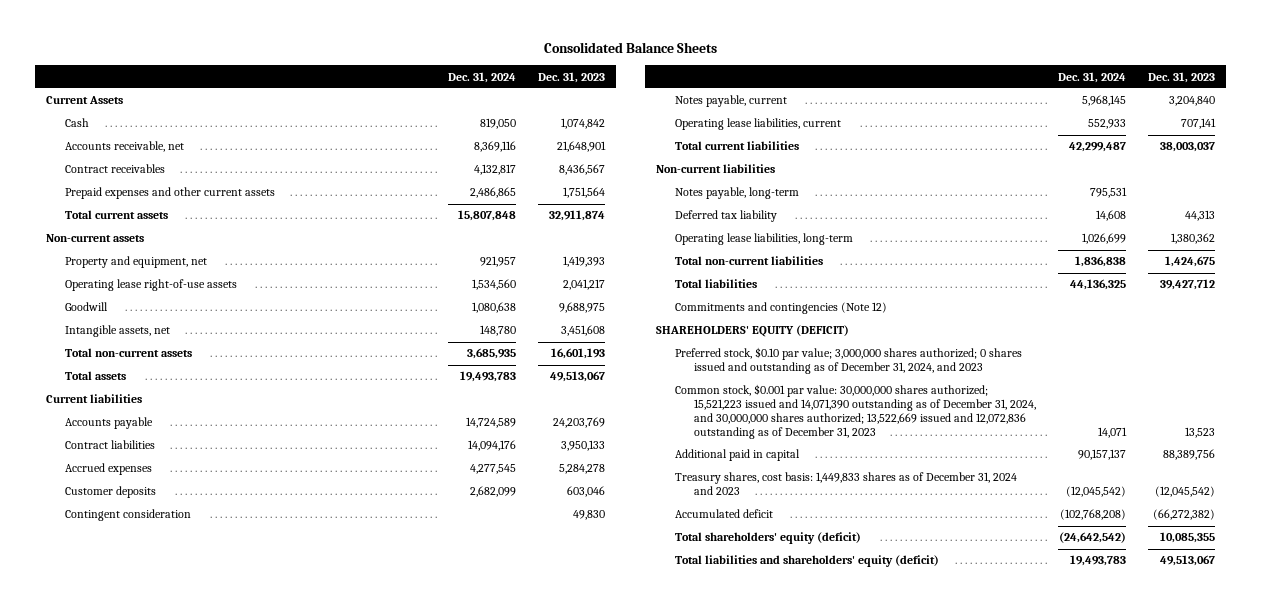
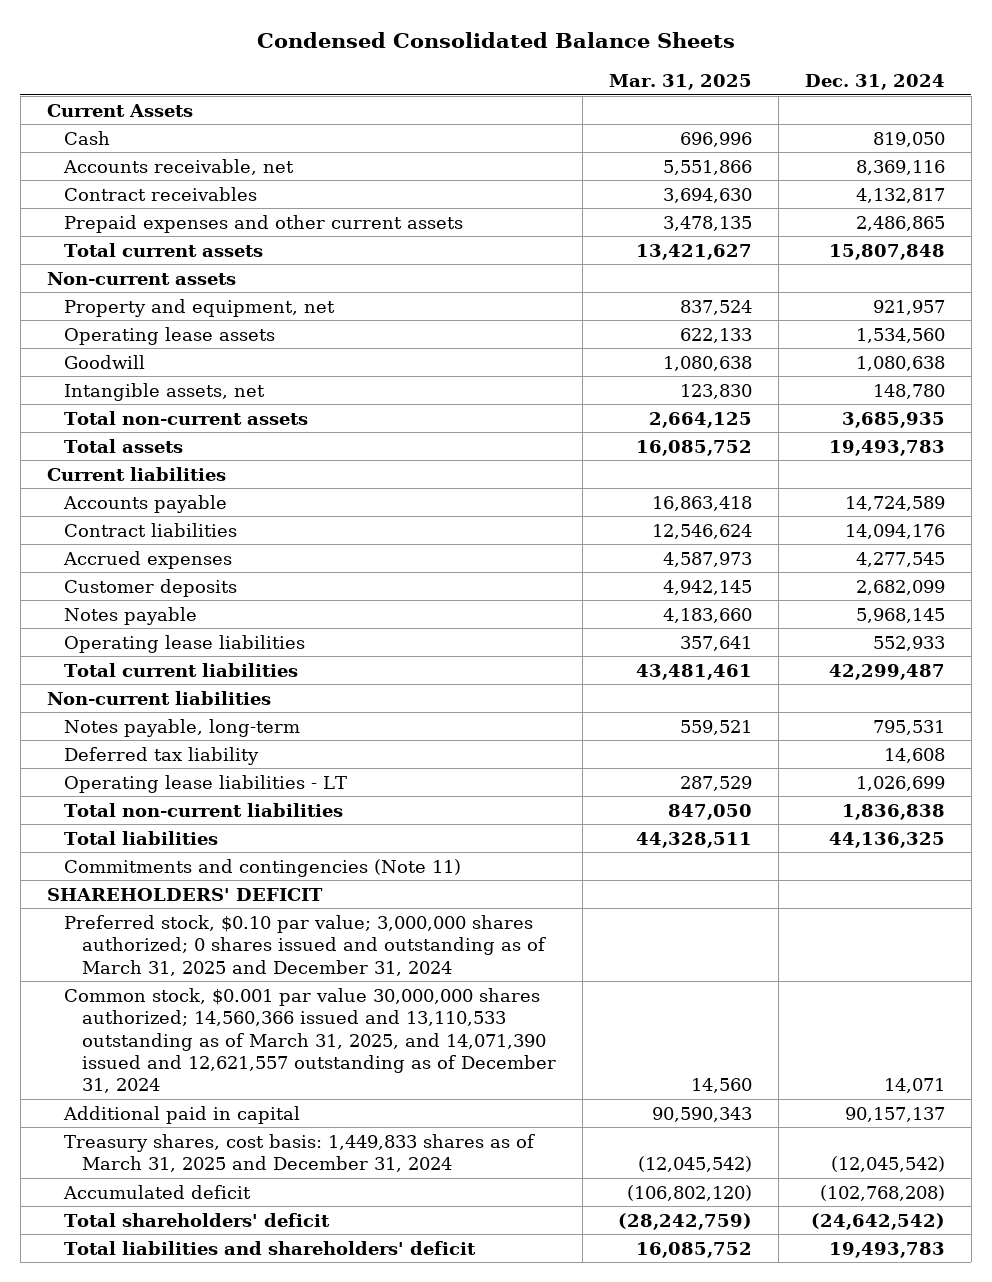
[543,42,717,54] Consolidated Balance Sheets -> [256,32,735,49] Condensed Consolidated Balance Sheets
[537,71,605,83] Dec. 31, 2023 -> none
none -> [608,73,752,90] Mar. 31, 2025
[64,279,237,292] Operating lease right-of-use assets -> [64,326,276,345] Operating lease assets
[64,509,191,522] Contingent consideration -> none
[675,95,788,108] Notes payable, current -> [64,606,198,625] Notes payable
[675,118,842,131] Operating lease liabilities, current -> [64,634,306,653] Operating lease liabilities
[675,233,854,246] Operating lease liabilities, long-term -> [64,774,348,793] Operating lease liabilities - LT
[675,302,888,315] Commitments and contingencies (Note 12) -> [64,858,462,877] Commitments and contingencies (Note 11)
[656,325,850,338] SHAREHOLDERS' EQUITY (DEFICIT) -> [46,887,323,901] SHAREHOLDERS' DEFICIT
[675,347,1023,375] Preferred stock, $0.10 par value; 3,000,000 shares authorized; 0 shares issued and outstanding as of December 31, 2024, and 2023 -> [64,914,546,976] Preferred stock, $0.10 par value; 3,000,000 shares authorized; 0 shares issued and outstanding as of March 31, 2025 and December 31, 2024
[675,384,1036,439] Common stock, $0.001 par value: 30,000,000 shares authorized; 15,521,223 issued and 14,071,390 outstanding as of December 31, 2024, and 30,000,000 shares authorized; 13,522,669 issued and 12,072,836 outstanding as of December 31, 2023 -> [64,987,556,1094] Common stock, $0.001 par value 30,000,000 shares authorized; 14,560,366 issued and 13,110,533 outstanding as of March 31, 2025, and 14,071,390 issued and 12,621,557 outstanding as of December 31, 2024
[675,472,1018,496] Treasury shares, cost basis: 1,449,833 shares as of December 31, 2024 and 2023 -> [64,1133,536,1173] Treasury shares, cost basis: 1,449,833 shares as of March 31, 2025 and December 31, 2024
[675,532,862,545] Total shareholders' equity (deficit) -> [64,1212,331,1227] Total shareholders' deficit
[675,555,940,568] Total liabilities and shareholders' equity (deficit) -> [64,1240,477,1255] Total liabilities and shareholders' deficit

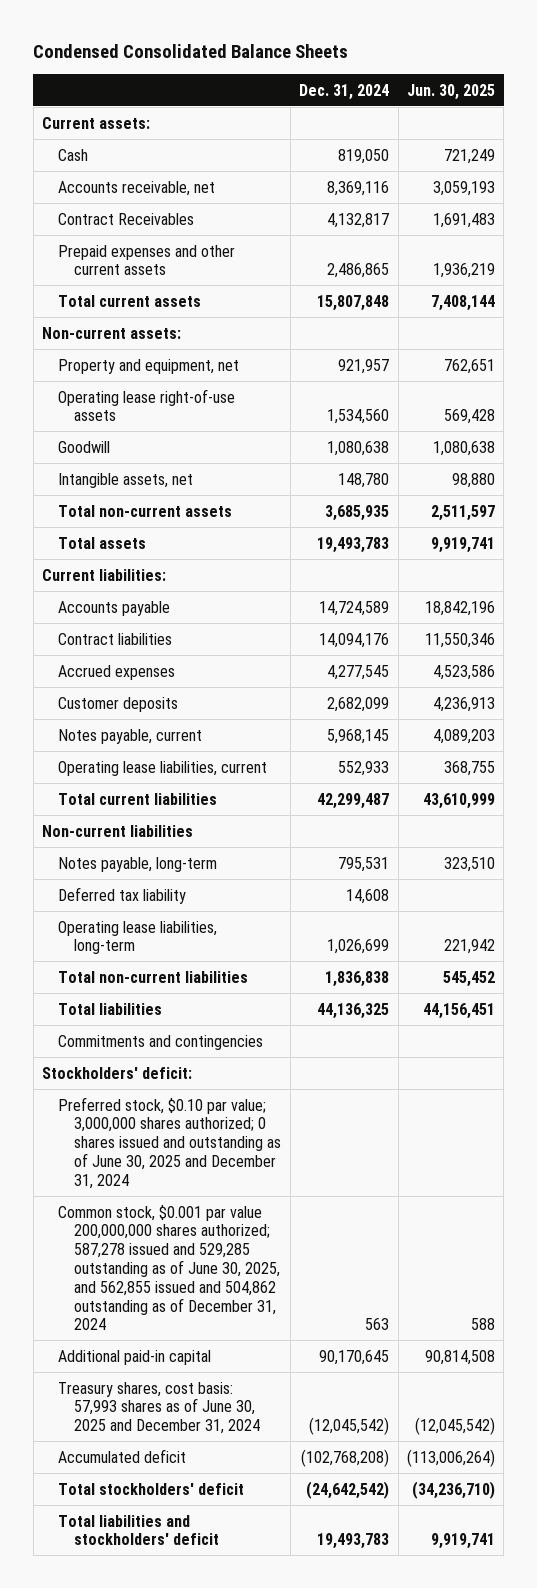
[608,73,752,90] Mar. 31, 2025 -> none
none -> [407,83,496,100] Jun. 30, 2025
[46,103,193,117] Current Assets -> [42,116,151,129] Current assets:
[64,186,258,201] Contract receivables -> [58,212,195,225] Contract Receivables
[46,271,236,285] Non-current assets -> [42,326,182,339] Non-current assets:
[64,326,276,345] Operating lease assets -> [58,388,236,422] Operating lease right-of-use assets
[46,466,226,481] Current liabilities -> [42,568,167,581] Current liabilities:
[64,606,198,625] Notes payable -> [58,728,203,744] Notes payable, current
[64,634,306,653] Operating lease liabilities -> [58,760,268,776] Operating lease liabilities, current
[64,774,348,793] Operating lease liabilities - LT -> [58,920,218,955] Operating lease liabilities, long-term
[64,858,462,877] Commitments and contingencies (Note 11) -> [58,1034,264,1050] Commitments and contingencies
[46,887,323,901] SHAREHOLDERS' DEFICIT -> [42,1066,193,1079] Stockholders' deficit:
[64,914,546,976] Preferred stock, $0.10 par value; 3,000,000 shares authorized; 0 shares issued and outstanding as of March 31, 2025 and December 31, 2024 -> [58,1096,282,1189] Preferred stock, $0.10 par value; 3,000,000 shares authorized; 0 shares issued and outstanding as of June 30, 2025 and December 31, 2024
[64,987,556,1094] Common stock, $0.001 par value 30,000,000 shares authorized; 14,560,366 issued and 13,110,533 outstanding as of March 31, 2025, and 14,071,390 issued and 12,621,557 outstanding as of December 31, 2024 -> [58,1204,281,1331] Common stock, $0.001 par value 200,000,000 shares authorized; 587,278 issued and 529,285 outstanding as of June 30, 2025, and 562,855 issued and 504,862 outstanding as of December 31, 2024
[883,1078,945,1094] 14,071 -> [365,1318,390,1331] 563
[63,1105,301,1124] Additional paid in capital -> [58,1349,212,1365] Additional paid-in capital
[844,1106,945,1122] 90,157,137 -> [319,1349,390,1365] 90,170,645
[64,1133,536,1173] Treasury shares, cost basis: 1,449,833 shares as of March 31, 2025 and December 31, 2024 -> [58,1381,261,1435] Treasury shares, cost basis: 57,993 shares as of June 30, 2025 and December 31, 2024
[64,1212,331,1227] Total shareholders' deficit -> [58,1482,245,1495] Total stockholders' deficit
[64,1240,477,1255] Total liabilities and shareholders' deficit -> [58,1514,220,1546] Total liabilities and stockholders' deficit

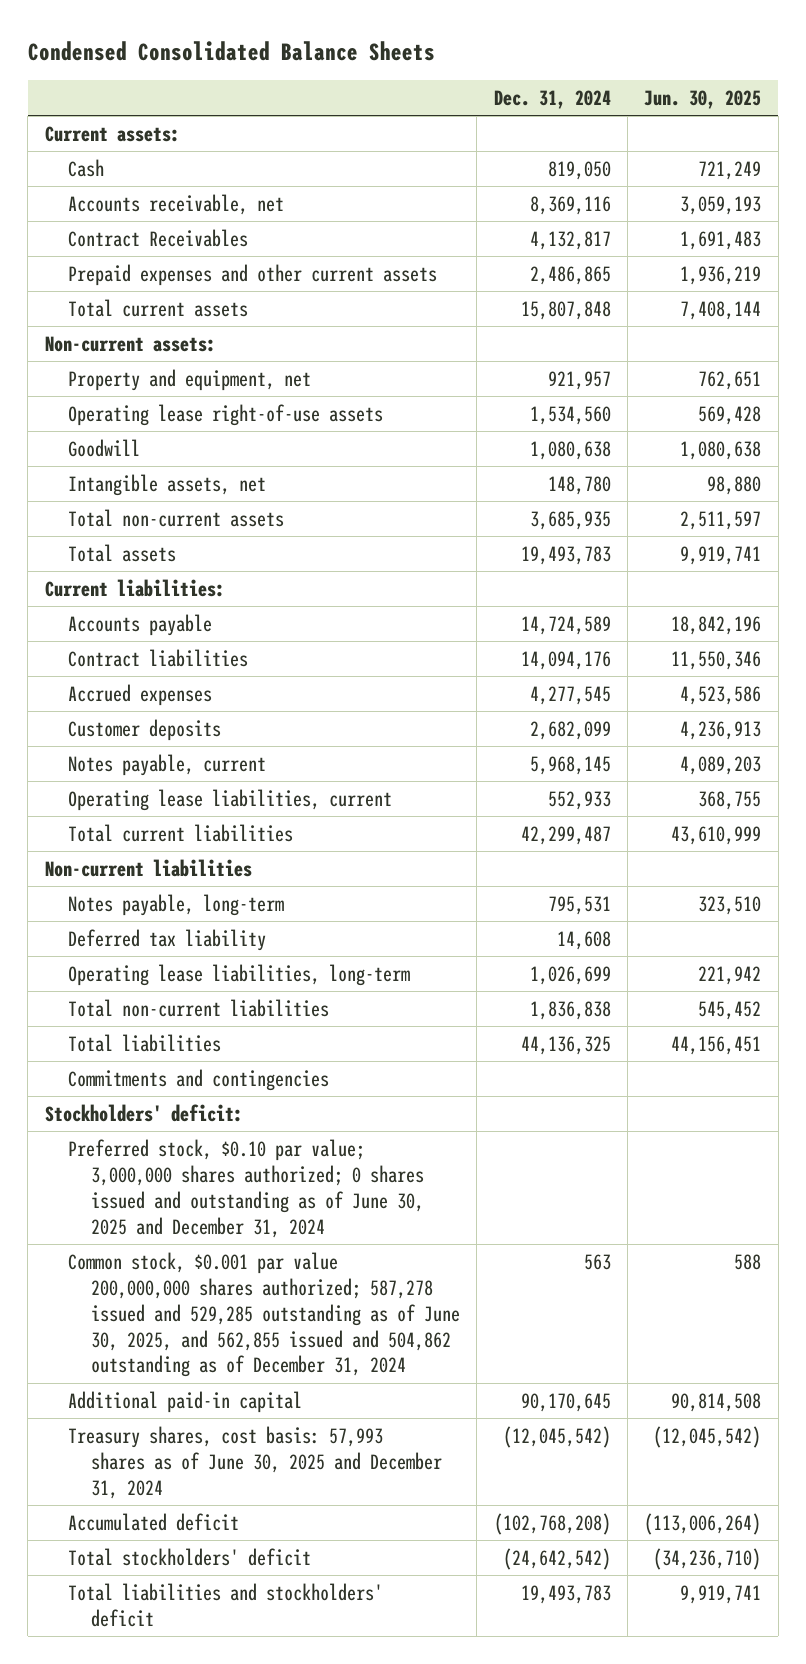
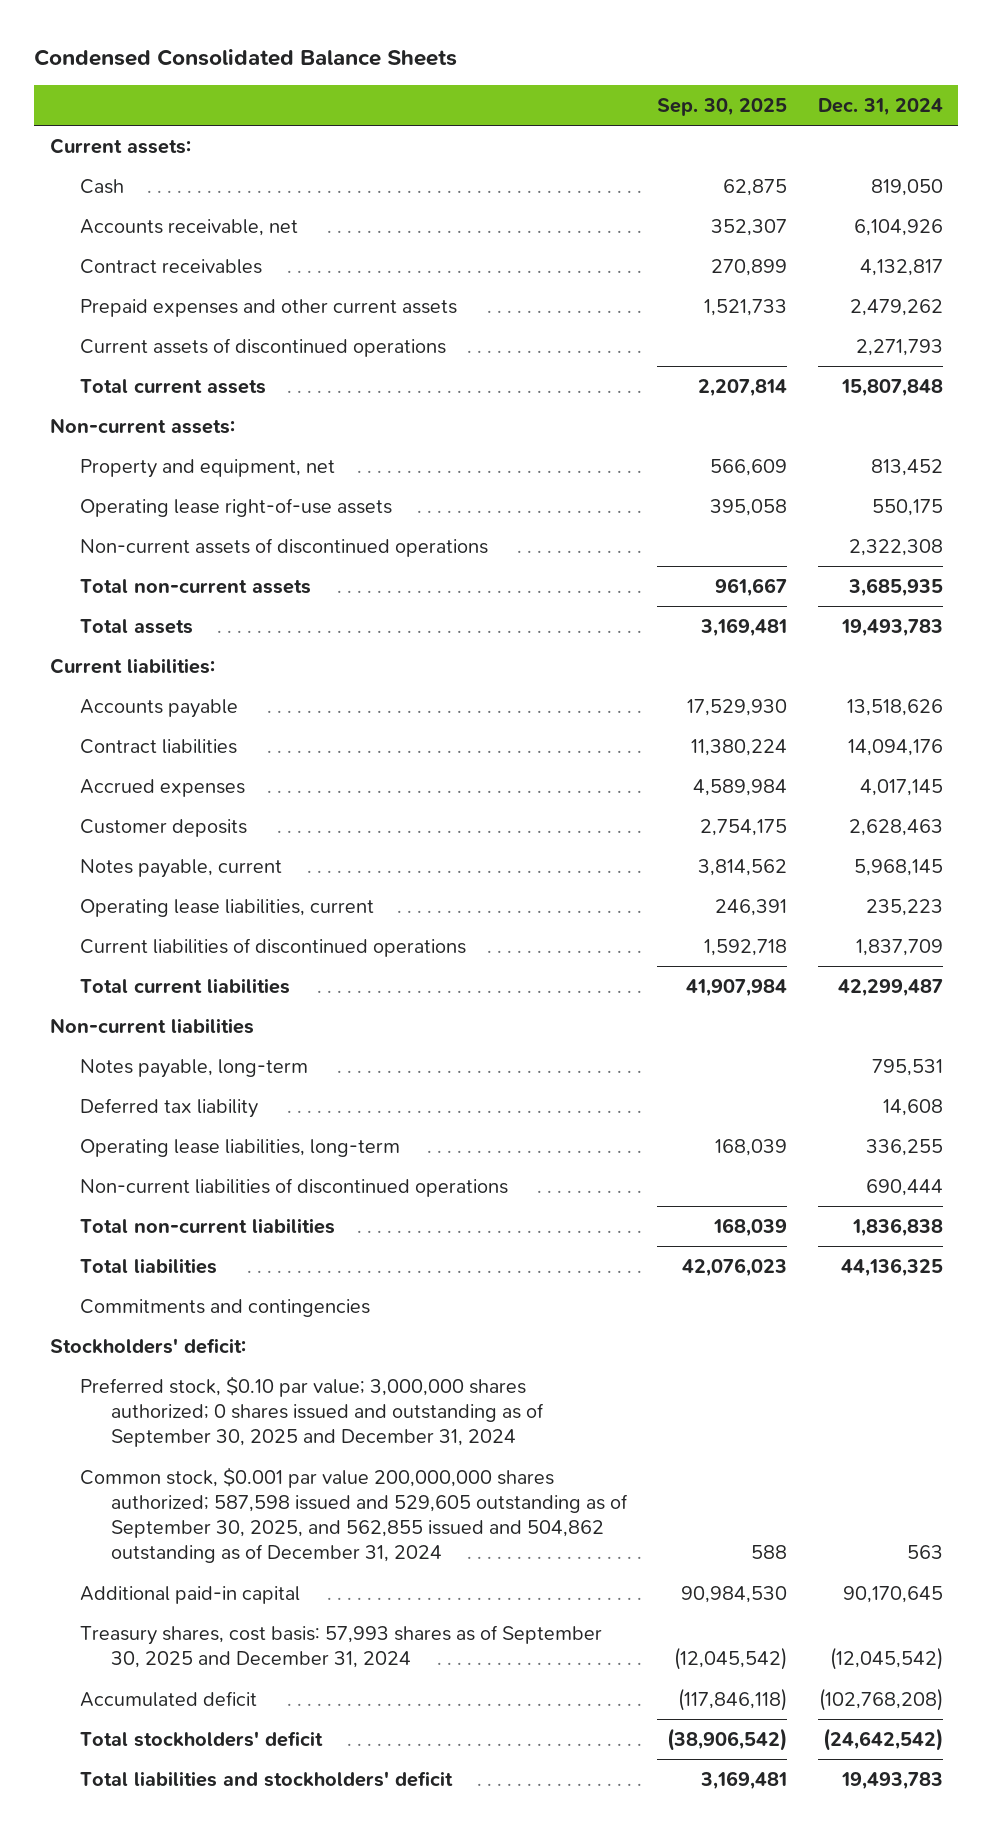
[644,89,762,109] Jun. 30, 2025 -> none
none -> [657,97,788,116] Sep. 30, 2025
[529,195,611,215] 8,369,116 -> [853,218,943,236] 6,104,926
[67,228,248,247] Contract Receivables -> [80,258,263,274] Contract receivables
[529,265,611,285] 2,486,865 -> [849,298,943,316] 2,479,262
none -> [80,337,447,357] Current assets of discontinued operations
[67,438,140,457] Goodwill -> none
[67,473,266,496] Intangible assets, net -> none
[547,370,611,390] 921,957 -> [870,458,943,476] 813,452
[529,405,611,425] 1,534,560 -> [871,498,943,516] 550,175
none -> [80,537,489,557] Non-current assets of discontinued operations
[520,615,611,635] 14,724,589 -> [846,698,943,716] 13,518,626
[529,685,611,705] 4,277,545 -> [859,778,943,796] 4,017,145
[529,720,611,740] 2,682,099 -> [848,818,943,836] 2,628,463
[547,790,611,810] 552,933 -> [865,898,943,916] 235,223
none -> [80,937,467,957] Current liabilities of discontinued operations
[529,965,611,985] 1,026,699 -> [865,1138,943,1156] 336,255
none -> [80,1177,509,1197] Non-current liabilities of discontinued operations
[67,1138,424,1238] Preferred stock, $0.10 par value; 3,000,000 shares authorized; 0 shares issued and outstanding as of June 30, 2025 and December 31, 2024 -> [80,1375,545,1448] Preferred stock, $0.10 par value; 3,000,000 shares authorized; 0 shares issued and outstanding as of September 30, 2025 and December 31, 2024
[67,1251,460,1378] Common stock, $0.001 par value 200,000,000 shares authorized; 587,278 issued and 529,285 outstanding as of June 30, 2025, and 562,855 issued and 504,862 outstanding as of December 31, 2024 -> [80,1466,629,1564] Common stock, $0.001 par value 200,000,000 shares authorized; 587,598 issued and 529,605 outstanding as of September 30, 2025, and 562,855 issued and 504,862 outstanding as of December 31, 2024
[67,1425,442,1499] Treasury shares, cost basis: 57,993 shares as of June 30, 2025 and December 31, 2024 -> [80,1624,603,1669] Treasury shares, cost basis: 57,993 shares as of September 30, 2025 and December 31, 2024

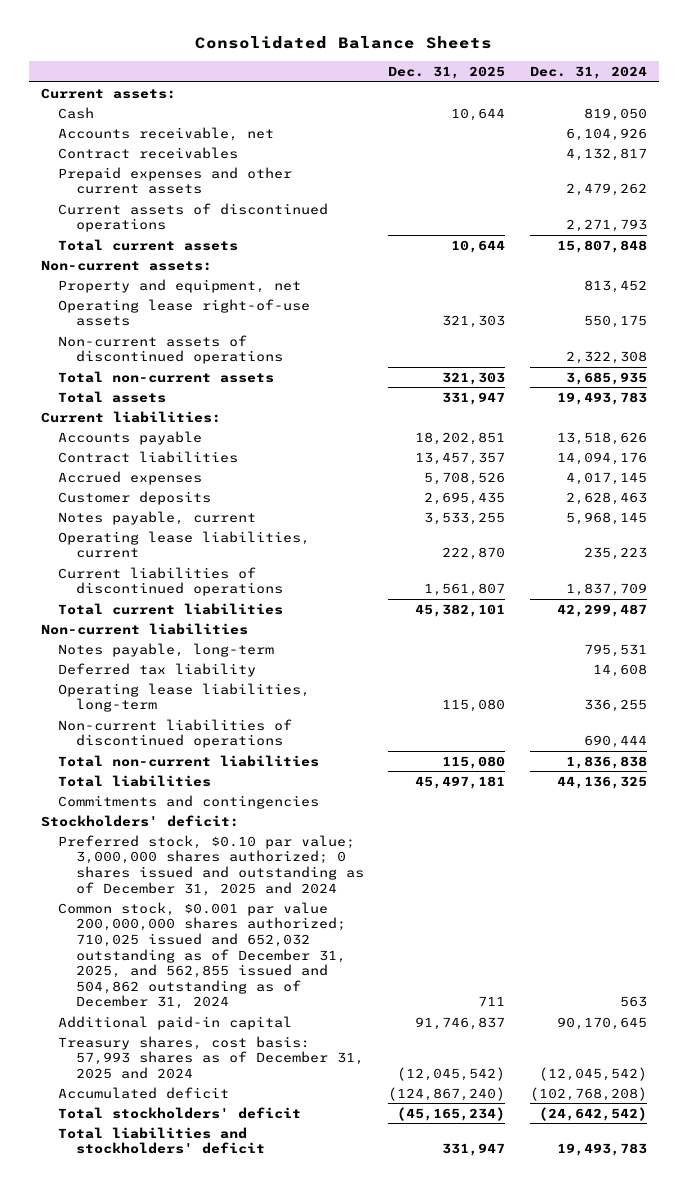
[34,49,458,67] Condensed Consolidated Balance Sheets -> [194,36,492,50] Consolidated Balance Sheets
[657,97,788,116] Sep. 30, 2025 -> none
none -> [388,65,506,79] Dec. 31, 2025
[80,1375,545,1448] Preferred stock, $0.10 par value; 3,000,000 shares authorized; 0 shares issued and outstanding as of September 30, 2025 and December 31, 2024 -> [58,834,364,896] Preferred stock, $0.10 par value; 3,000,000 shares authorized; 0 shares issued and outstanding as of December 31, 2025 and 2024
[80,1466,629,1564] Common stock, $0.001 par value 200,000,000 shares authorized; 587,598 issued and 529,605 outstanding as of September 30, 2025, and 562,855 issued and 504,862 outstanding as of December 31, 2024 -> [58,901,346,1010] Common stock, $0.001 par value 200,000,000 shares authorized; 710,025 issued and 652,032 outstanding as of December 31, 2025, and 562,855 issued and 504,862 outstanding as of December 31, 2024
[80,1624,603,1669] Treasury shares, cost basis: 57,993 shares as of September 30, 2025 and December 31, 2024 -> [58,1035,364,1079] Treasury shares, cost basis: 57,993 shares as of December 31, 2025 and 2024

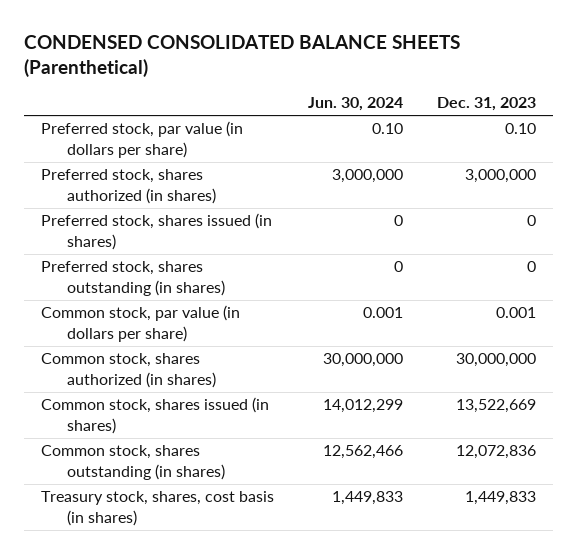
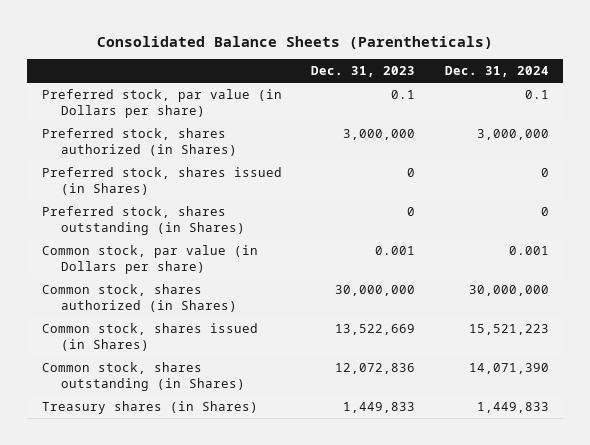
[24,35,461,77] CONDENSED CONSOLIDATED BALANCE SHEETS (Parenthetical) -> [97,35,494,49] Consolidated Balance Sheets (Parentheticals)
[308,97,404,112] Jun. 30, 2024 -> none
none -> [444,66,549,78] Dec. 31, 2024
[41,121,244,159] Preferred stock, par value (in dollars per share) -> [41,89,282,118] Preferred stock, par value (in Dollars per share)
[505,123,537,135] 0.10 -> [391,90,416,100] 0.1
[41,169,216,205] Preferred stock, shares authorized (in shares) -> [41,128,237,156] Preferred stock, shares authorized (in Shares)
[41,213,273,251] Preferred stock, shares issued (in shares) -> [41,167,282,195] Preferred stock, shares issued (in Shares)
[41,261,225,297] Preferred stock, shares outstanding (in shares) -> [41,206,245,235] Preferred stock, shares outstanding (in Shares)
[41,305,241,343] Common stock, par value (in dollars per share) -> [41,245,258,274] Common stock, par value (in Dollars per share)
[41,353,216,389] Common stock, shares authorized (in shares) -> [41,284,237,312] Common stock, shares authorized (in Shares)
[41,397,270,435] Common stock, shares issued (in shares) -> [41,323,258,351] Common stock, shares issued (in Shares)
[41,445,225,481] Common stock, shares outstanding (in shares) -> [41,362,245,391] Common stock, shares outstanding (in Shares)
[41,491,275,527] Treasury stock, shares, cost basis (in shares) -> [41,401,258,415] Treasury shares (in Shares)

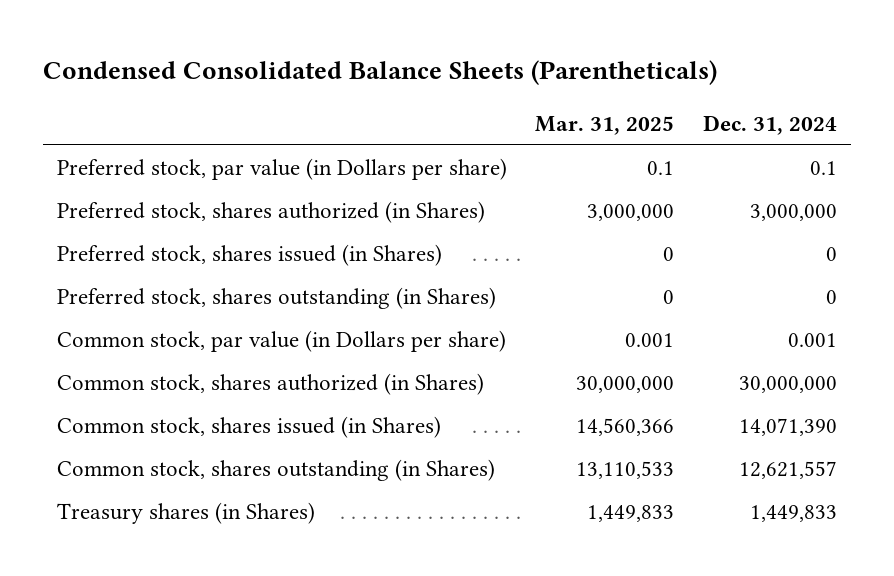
[97,35,494,49] Consolidated Balance Sheets (Parentheticals) -> [43,59,718,85] Condensed Consolidated Balance Sheets (Parentheticals)
[311,66,416,78] Dec. 31, 2023 -> none
none -> [535,115,675,135] Mar. 31, 2025
[468,324,549,336] 15,521,223 -> [738,418,837,437] 14,071,390
[468,363,549,375] 14,071,390 -> [738,461,837,480] 12,621,557

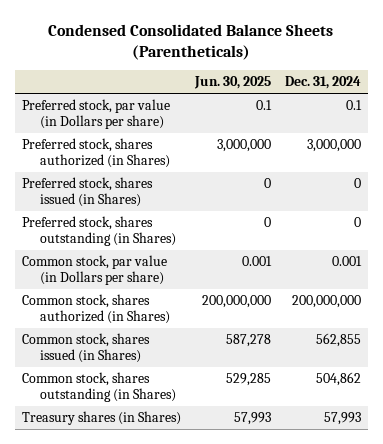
[535,115,675,135] Mar. 31, 2025 -> none
none -> [193,76,271,90] Jun. 30, 2025
[738,376,837,394] 30,000,000 -> [291,295,361,309] 200,000,000
[738,418,837,437] 14,071,390 -> [315,333,361,348] 562,855
[738,461,837,480] 12,621,557 -> [315,372,361,387] 504,862
[749,505,837,523] 1,449,833 -> [323,412,361,426] 57,993

